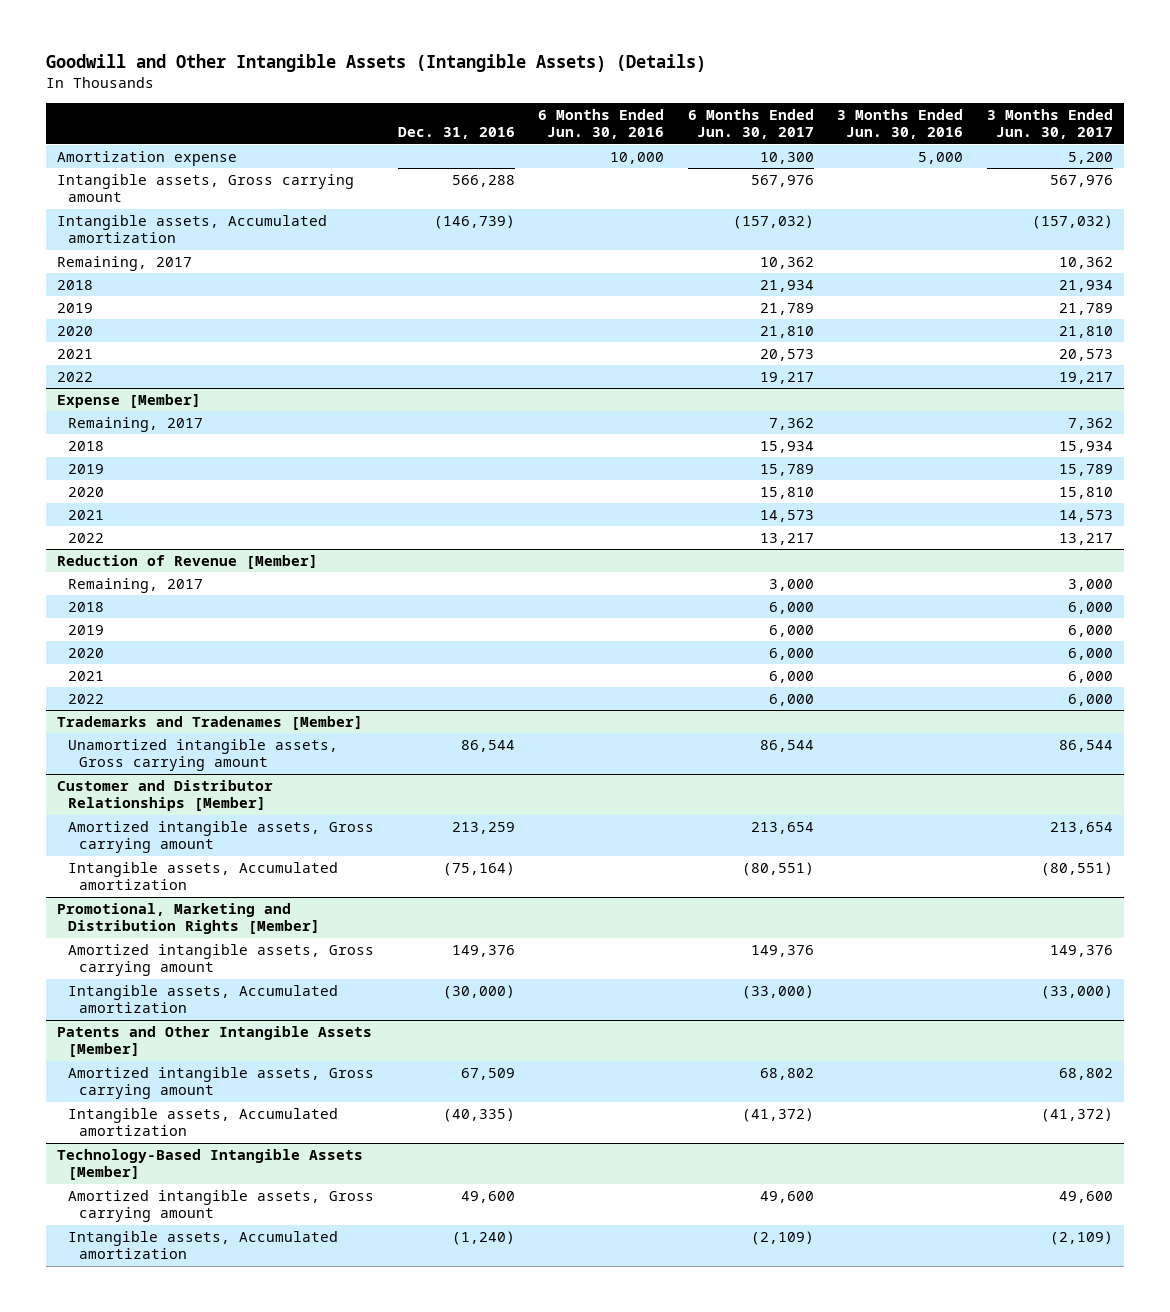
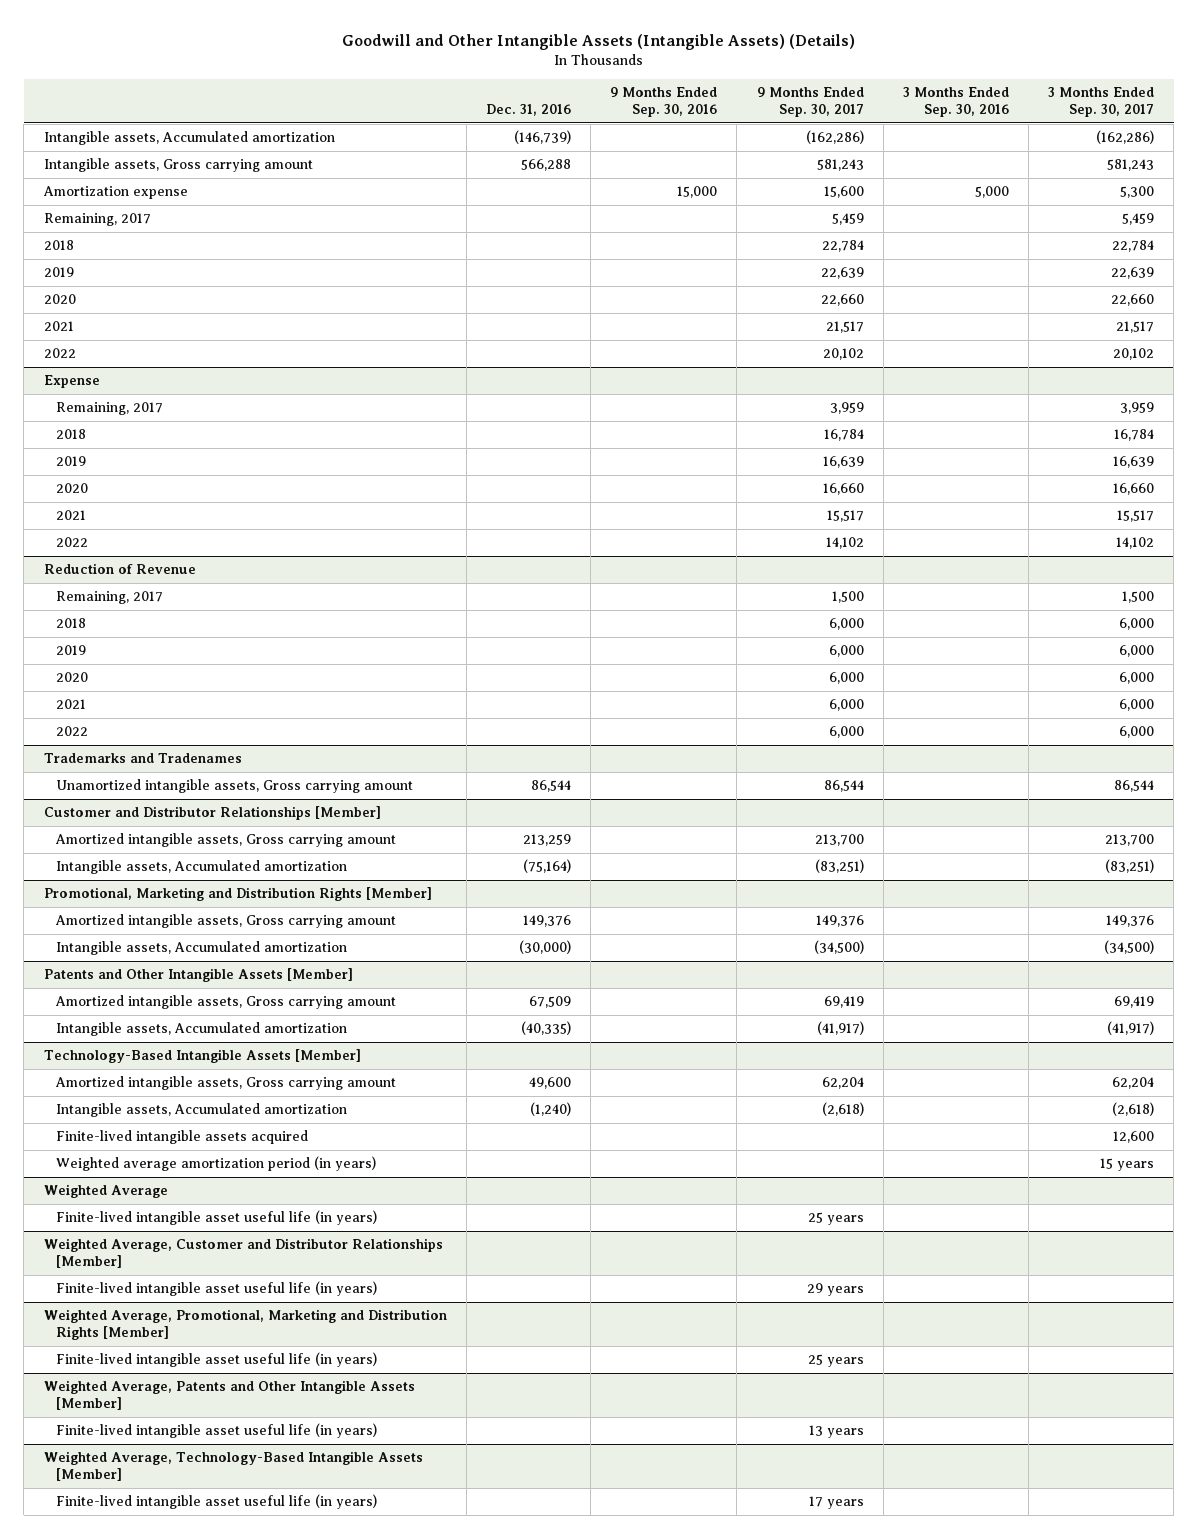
[538,108,665,140] 6 Months Ended Jun. 30, 2016 -> none
[687,108,814,140] 6 Months Ended Jun. 30, 2017 -> none
[837,108,964,140] 3 Months Ended Jun. 30, 2016 -> none
[986,108,1113,140] 3 Months Ended Jun. 30, 2017 -> none
none -> [610,87,718,118] 9 Months Ended Sep. 30, 2016
none -> [756,87,864,118] 9 Months Ended Sep. 30, 2017
none -> [902,87,1009,118] 3 Months Ended Sep. 30, 2016
none -> [1048,87,1155,118] 3 Months Ended Sep. 30, 2017
[57,173,355,203] Intangible assets, Gross carrying amount -> [43,158,313,173] Intangible assets, Gross carrying amount
[57,150,238,166] Amortization expense -> [42,186,188,200] Amortization expense
[57,393,202,408] Expense [Member] -> [43,375,100,389] Expense
[57,554,319,569] Reduction of Revenue [Member] -> [43,563,196,575] Reduction of Revenue
[57,715,364,730] Trademarks and Tradenames [Member] -> [43,753,242,764] Trademarks and Tradenames
none -> [56,1130,309,1145] Finite-lived intangible assets acquired
none -> [56,1156,377,1172] Weighted average amortization period (in years)
none -> [43,1184,168,1199] Weighted Average
none -> [56,1210,378,1226] Finite-lived intangible asset useful life (in years)
none -> [43,1238,443,1269] Weighted Average, Customer and Distributor Relationships [Member]
none -> [56,1281,378,1297] Finite-lived intangible asset useful life (in years)
none -> [43,1309,447,1341] Weighted Average, Promotional, Marketing and Distribution Rights [Member]
none -> [56,1352,378,1368] Finite-lived intangible asset useful life (in years)
none -> [43,1380,415,1411] Weighted Average, Patents and Other Intangible Assets [Member]
none -> [56,1423,378,1439] Finite-lived intangible asset useful life (in years)
none -> [43,1451,423,1482] Weighted Average, Technology-Based Intangible Assets [Member]
none -> [56,1494,378,1510] Finite-lived intangible asset useful life (in years)

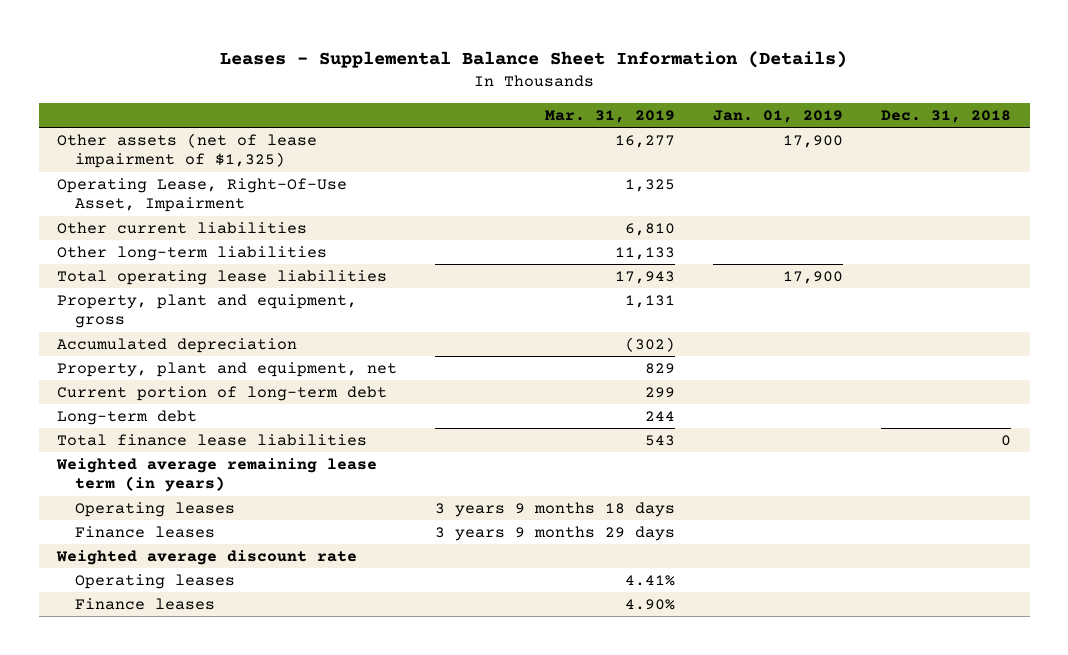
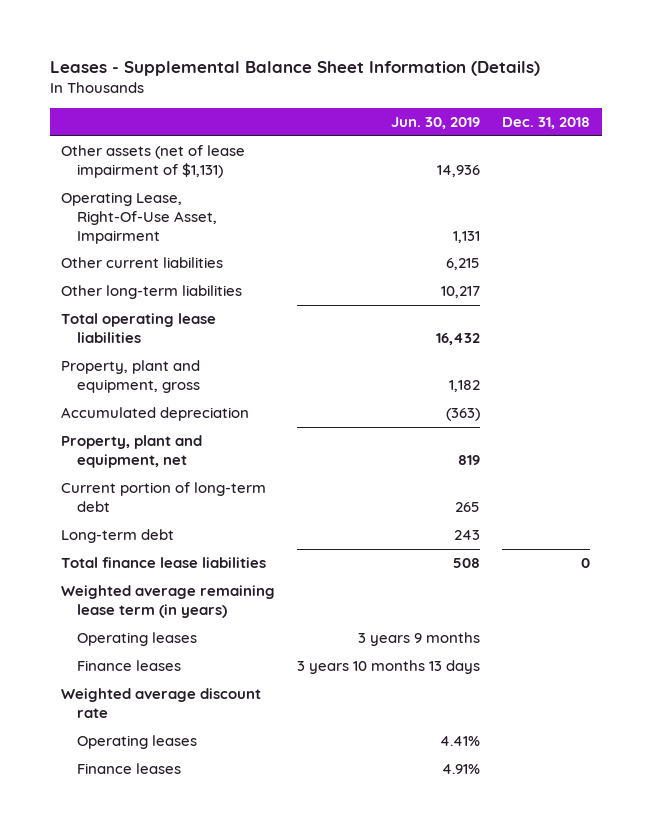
[545,109,676,123] Mar. 31, 2019 -> none
[713,109,844,123] Jan. 01, 2019 -> none
none -> [391,116,481,129] Jun. 30, 2019
[57,132,318,169] Other assets (net of lease impairment of $1,325) -> [60,145,245,178] Other assets (net of lease impairment of $1,131)

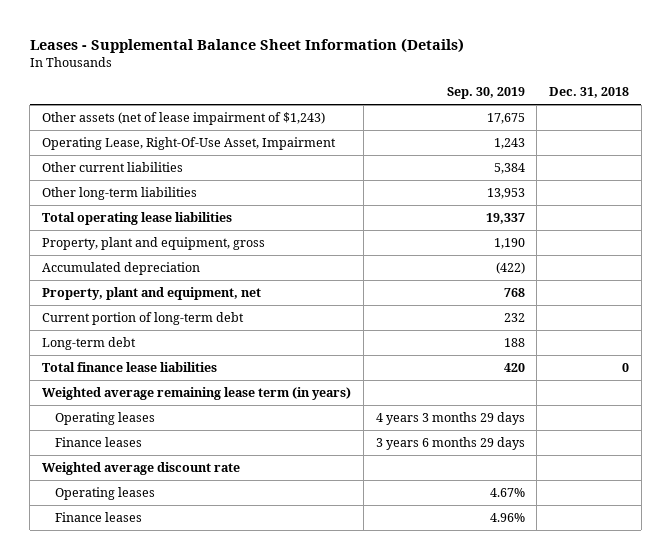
[391,116,481,129] Jun. 30, 2019 -> none
none -> [446,87,525,100] Sep. 30, 2019
[60,145,245,178] Other assets (net of lease impairment of $1,131) -> [42,111,326,125] Other assets (net of lease impairment of $1,243)

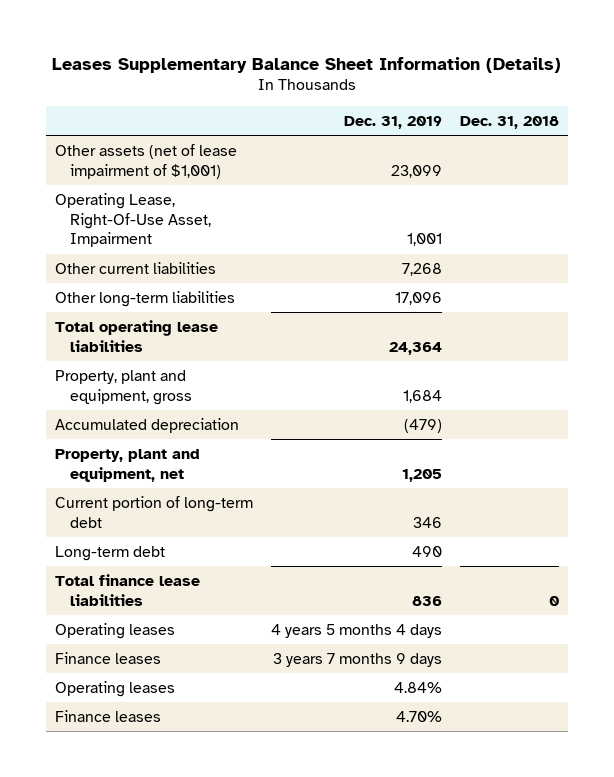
[29,37,464,53] Leases - Supplemental Balance Sheet Information (Details) -> [51,56,561,73] Leases Supplementary Balance Sheet Information (Details)
[446,87,525,100] Sep. 30, 2019 -> none
none -> [343,115,442,129] Dec. 31, 2019
[42,111,326,125] Other assets (net of lease impairment of $1,243) -> [54,143,237,179] Other assets (net of lease impairment of $1,001)
[42,386,352,400] Weighted average remaining lease term (in years) -> none
[42,461,241,475] Weighted average discount rate -> none

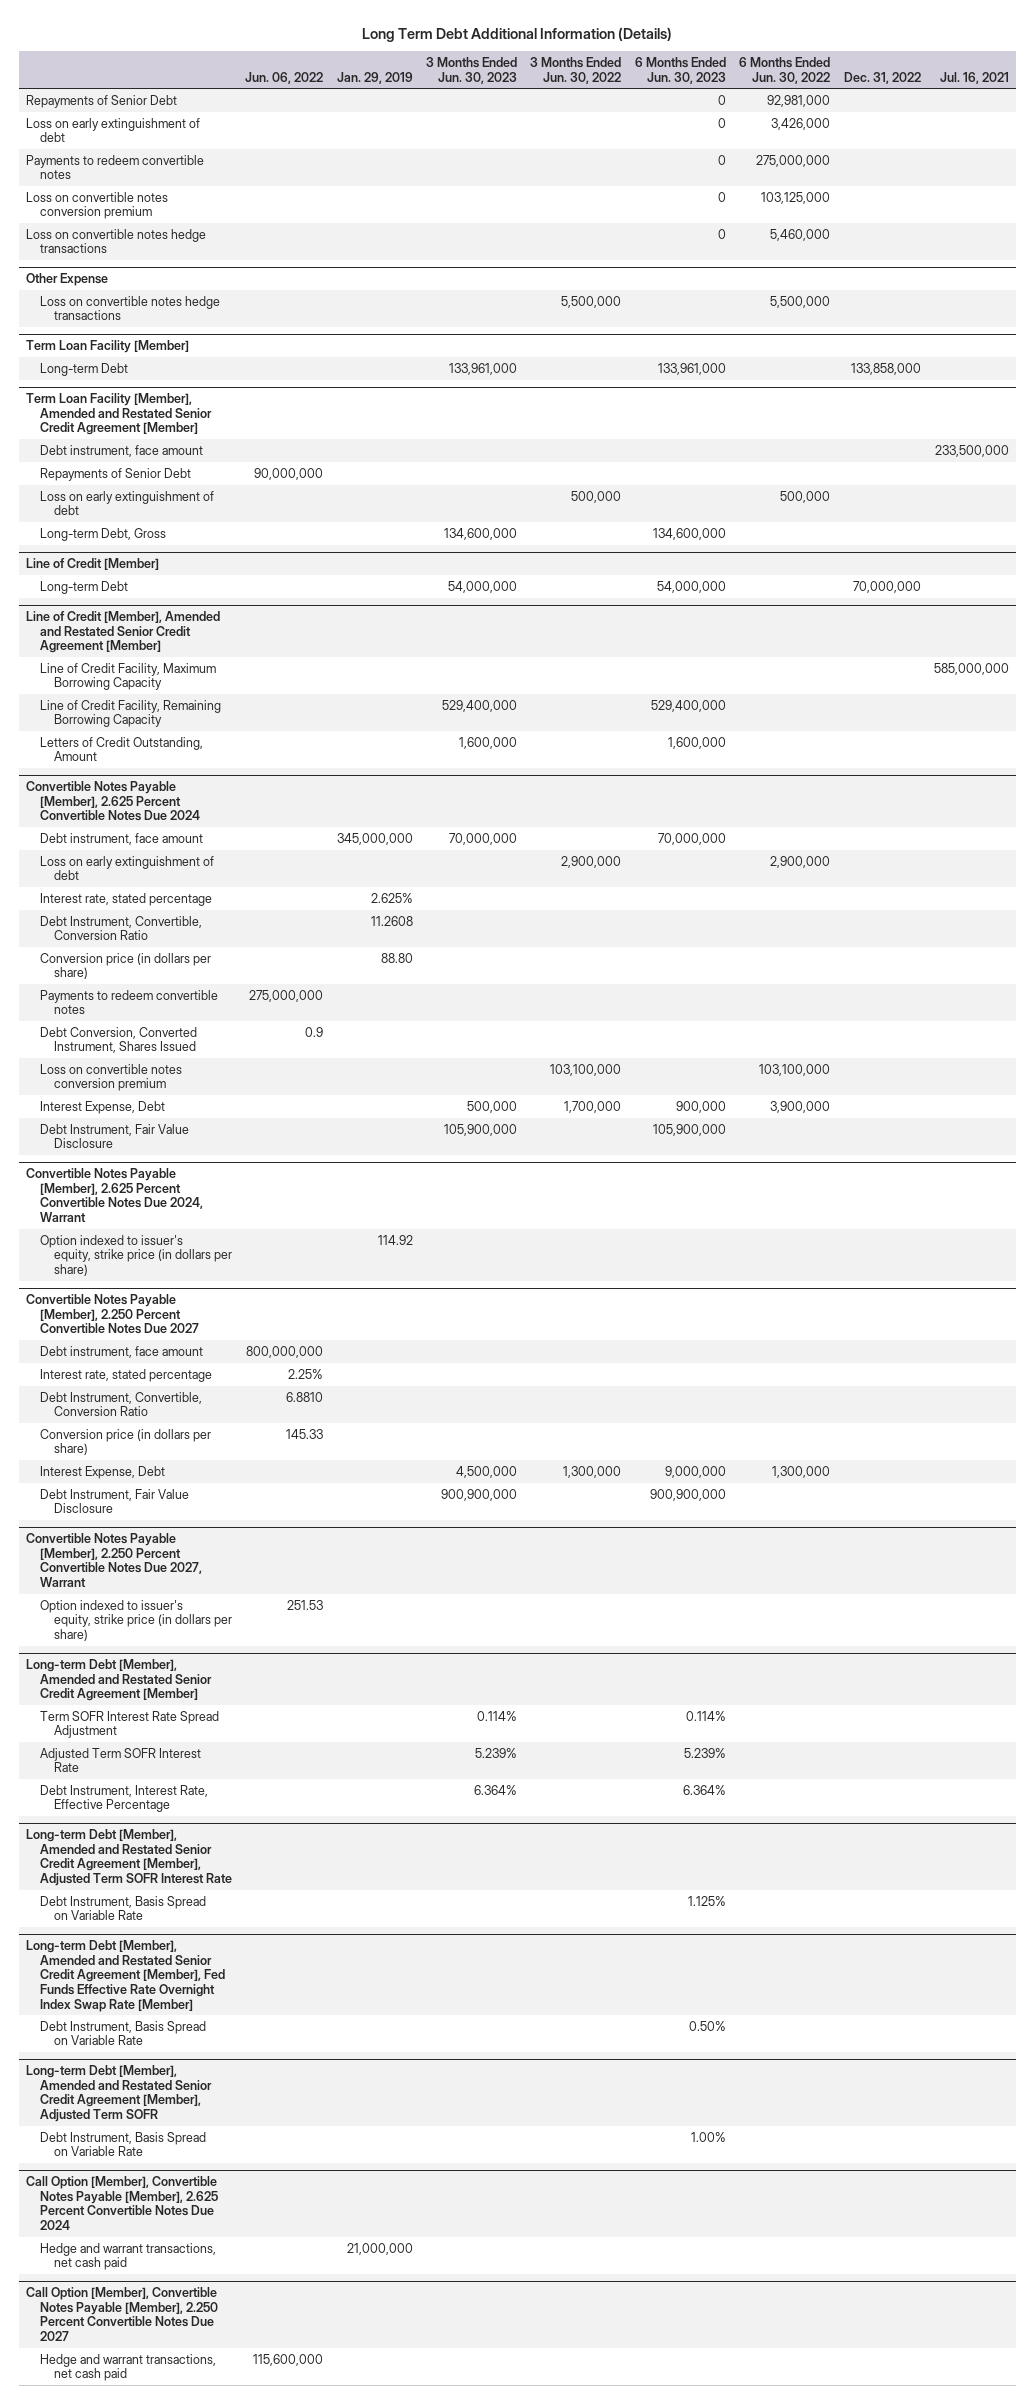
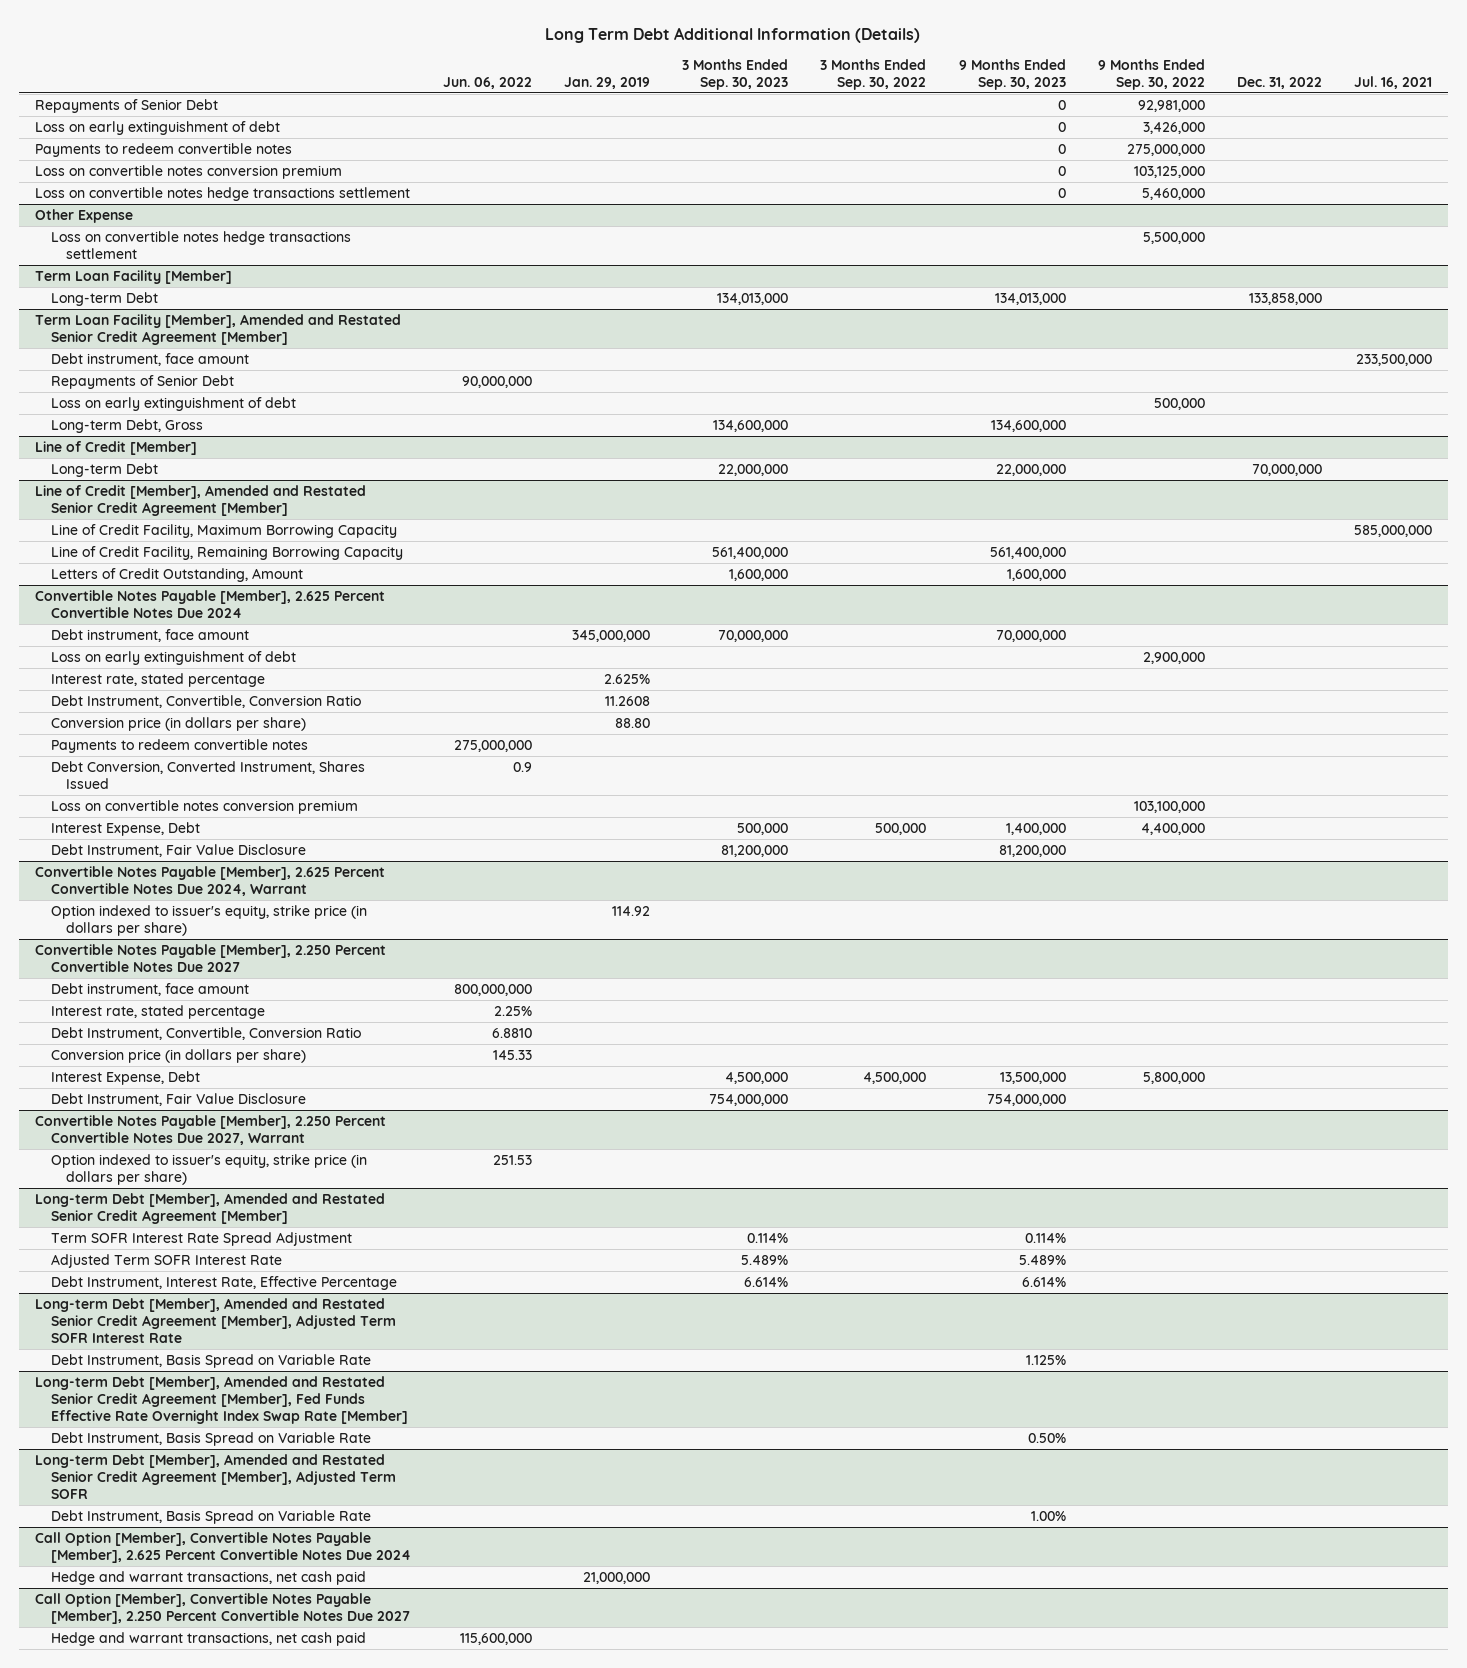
[425,56,517,84] 3 Months Ended Jun. 30, 2023 -> none
[530,56,622,84] 3 Months Ended Jun. 30, 2022 -> none
[634,56,726,84] 6 Months Ended Jun. 30, 2023 -> none
[739,56,831,84] 6 Months Ended Jun. 30, 2022 -> none
none -> [682,58,789,90] 3 Months Ended Sep. 30, 2023
none -> [820,58,927,90] 3 Months Ended Sep. 30, 2022
none -> [958,58,1066,90] 9 Months Ended Sep. 30, 2023
none -> [1097,58,1205,90] 9 Months Ended Sep. 30, 2022
[25,228,206,254] Loss on convertible notes hedge transactions -> [34,186,410,201] Loss on convertible notes hedge transactions settlement
[39,295,220,321] Loss on convertible notes hedge transactions -> [50,230,351,259] Loss on convertible notes hedge transactions settlement

